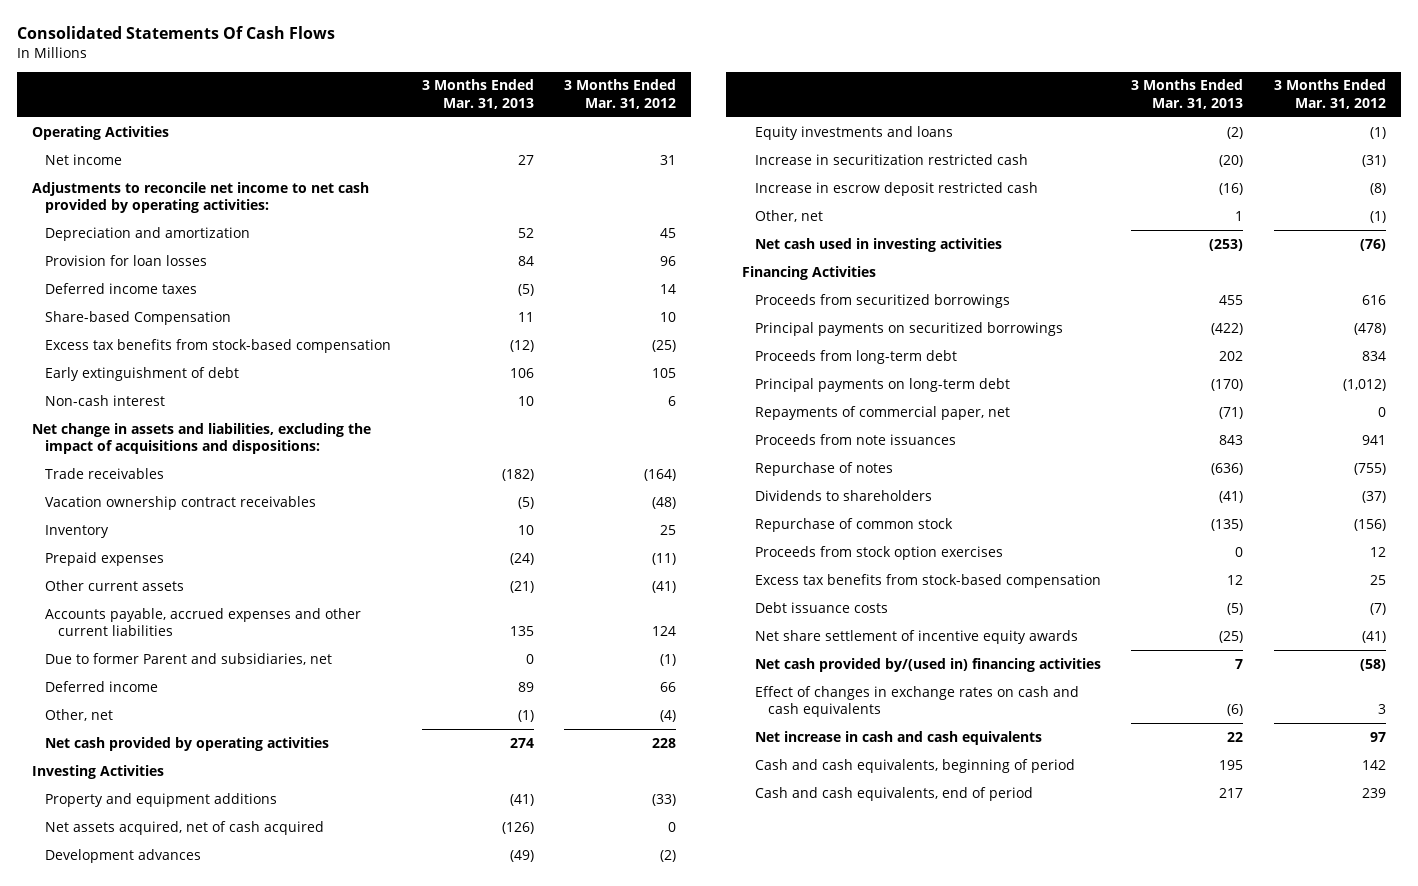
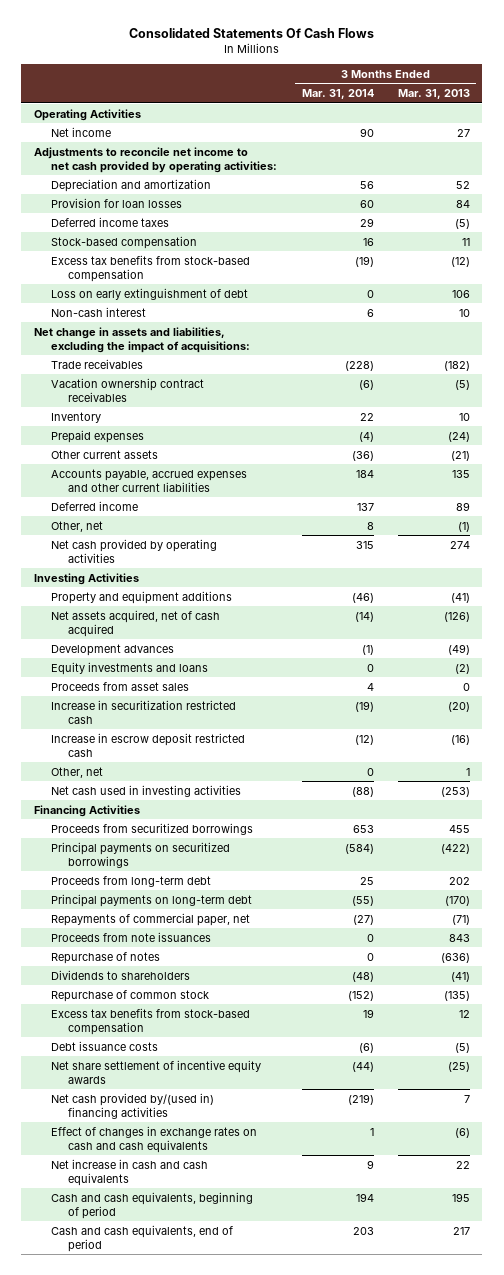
[564,79,677,109] 3 Months Ended Mar. 31, 2012 -> none
none -> [301,89,374,100] Mar. 31, 2014
[45,310,232,325] Share-based Compensation -> [50,235,197,249] Stock-based compensation
[45,366,240,381] Early extinguishment of debt -> [50,287,248,300] Loss on early extinguishment of debt
[32,422,372,455] Net change in assets and liabilities, excluding the impact of acquisitions and dispositions: -> [33,326,250,353] Net change in assets and liabilities, excluding the impact of acquisitions:
[45,652,333,665] Due to former Parent and subsidiaries, net -> none
none -> [50,681,189,691] Proceeds from asset sales
[754,545,1003,560] Proceeds from stock option exercises -> none

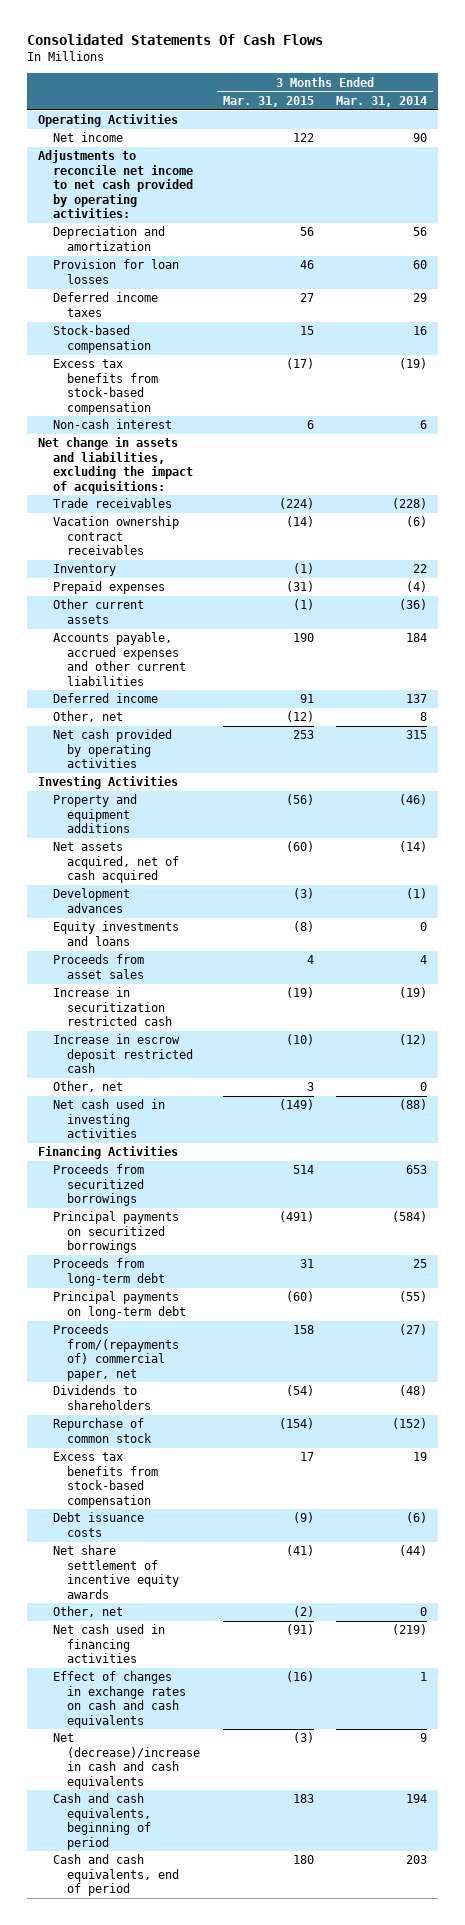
[398,89,471,100] Mar. 31, 2013 -> none
none -> [222,96,314,108] Mar. 31, 2015
[50,287,248,300] Loss on early extinguishment of debt -> none
[50,931,211,942] Proceeds from note issuances -> none
[50,951,160,964] Repurchase of notes -> none
[50,912,250,926] Repayments of commercial paper, net -> [52,1324,180,1381] Proceeds from/(repayments of) commercial paper, net
none -> [52,1606,123,1618] Other, net
[50,1092,214,1119] Net cash provided by/(used in) financing activities -> [52,1624,165,1664] Net cash used in financing activities
[50,1158,208,1186] Net increase in cash and cash equivalents -> [52,1733,201,1789] Net (decrease)/increase in cash and cash equivalents

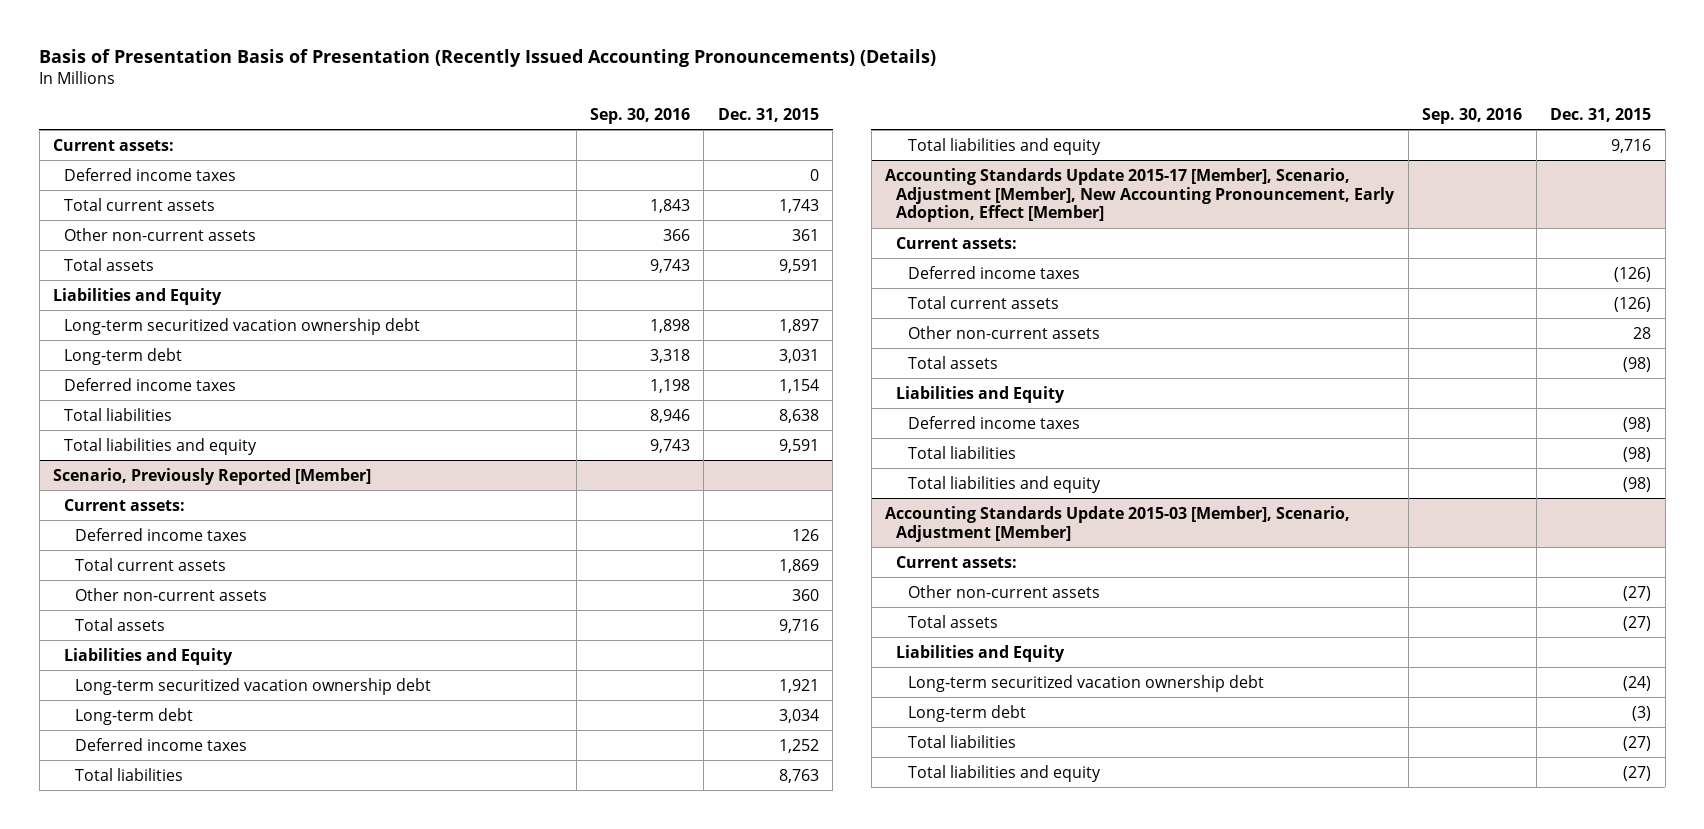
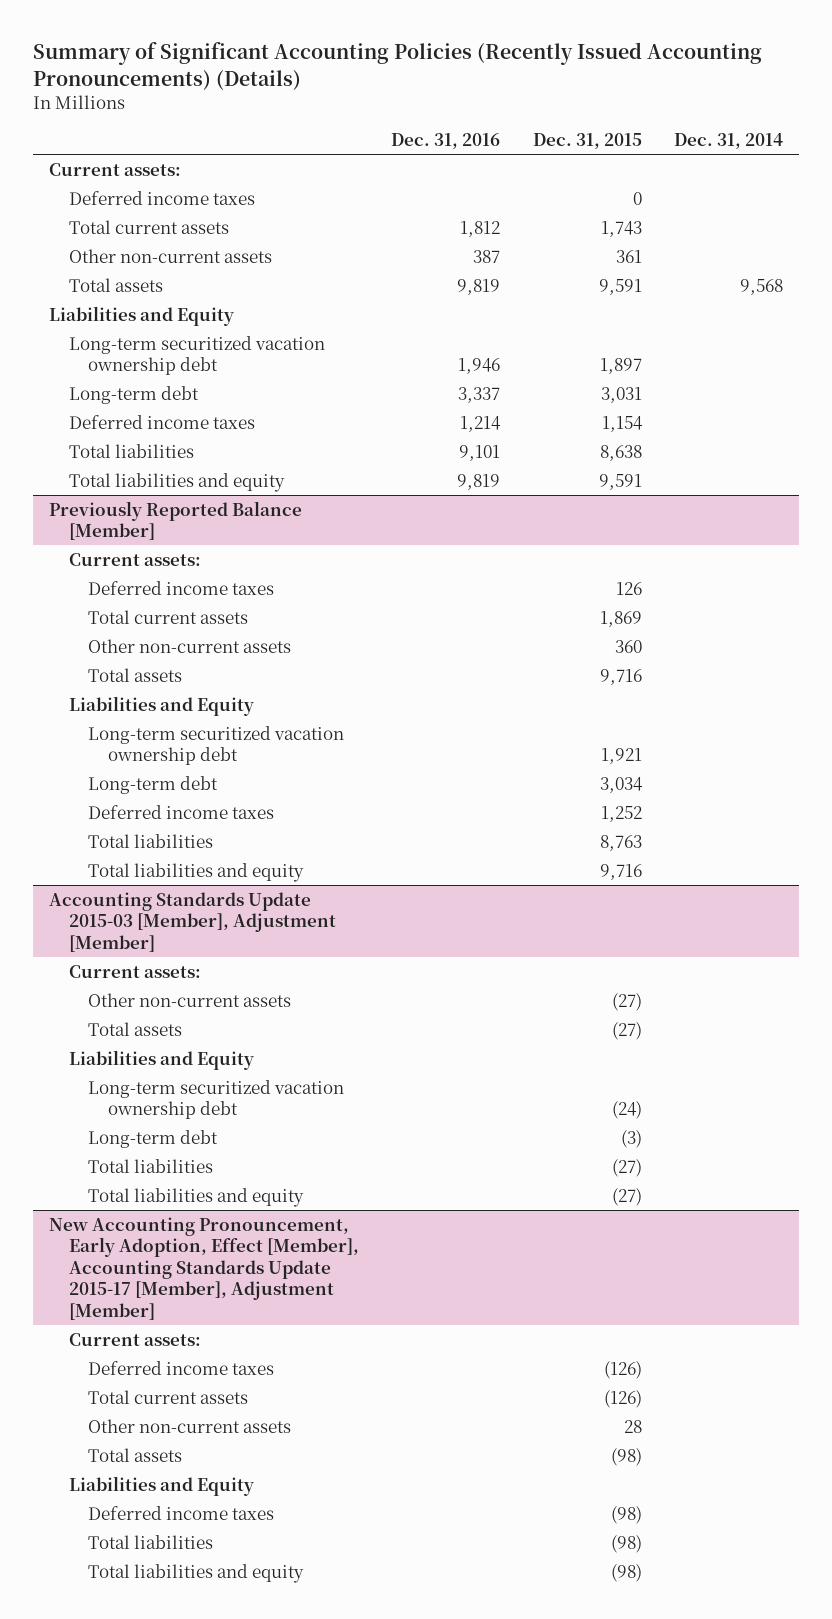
[39,49,937,68] Basis of Presentation Basis of Presentation (Recently Issued Accounting Pronouncements) (Details) -> [32,42,762,90] Summary of Significant Accounting Policies (Recently Issued Accounting Pronouncements) (Details)
[590,107,691,124] Sep. 30, 2016 -> none
none -> [391,133,501,150] Dec. 31, 2016
none -> [674,133,784,150] Dec. 31, 2014
[53,467,372,485] Scenario, Previously Reported [Member] -> [49,500,303,541] Previously Reported Balance [Member]
[885,167,1396,223] Accounting Standards Update 2015-17 [Member], Scenario, Adjustment [Member], New Accounting Pronouncement, Early Adoption, Effect [Member] -> none
none -> [49,891,336,952] Accounting Standards Update 2015-03 [Member], Adjustment [Member]
none -> [88,992,292,1007] Other non-current assets
none -> [88,1021,183,1036] Total assets
none -> [68,1049,254,1070] Liabilities and Equity
none -> [88,1079,345,1120] Long-term securitized vacation ownership debt
none -> [88,1129,219,1148] Long-term debt
none -> [88,1158,214,1173] Total liabilities
none -> [88,1187,305,1207] Total liabilities and equity
none -> [49,1216,359,1320] New Accounting Pronouncement, Early Adoption, Effect [Member], Accounting Standards Update 2015-17 [Member], Adjustment [Member]
none -> [68,1332,201,1346] Current assets:
[885,505,1351,542] Accounting Standards Update 2015-03 [Member], Scenario, Adjustment [Member] -> none
[896,555,1018,568] Current assets: -> none
[907,584,1100,598] Other non-current assets -> none
[907,614,998,628] Total assets -> none
[896,644,1066,662] Liabilities and Equity -> none
[907,674,1264,692] Long-term securitized vacation ownership debt -> none
[907,704,1026,722] Long-term debt -> none
[907,734,1016,748] Total liabilities -> none
[907,764,1101,782] Total liabilities and equity -> none

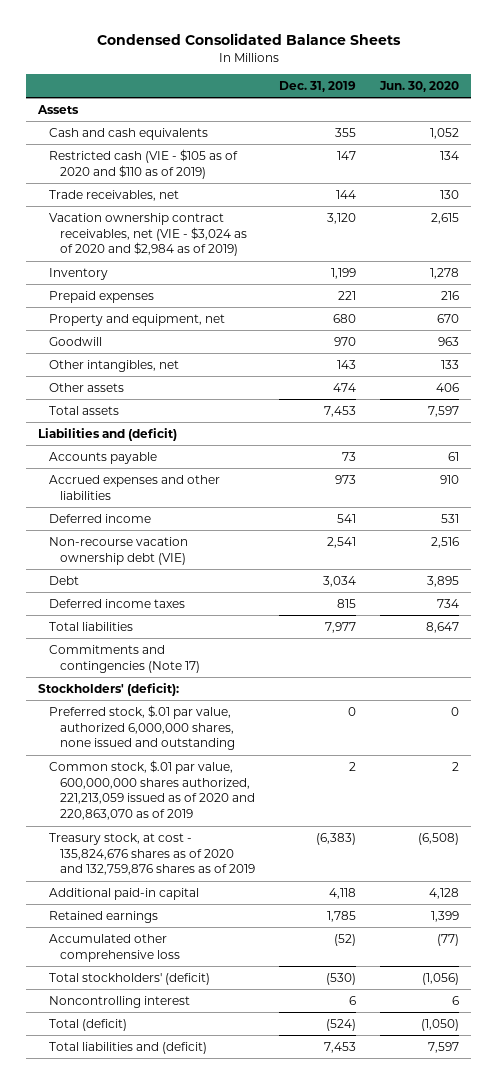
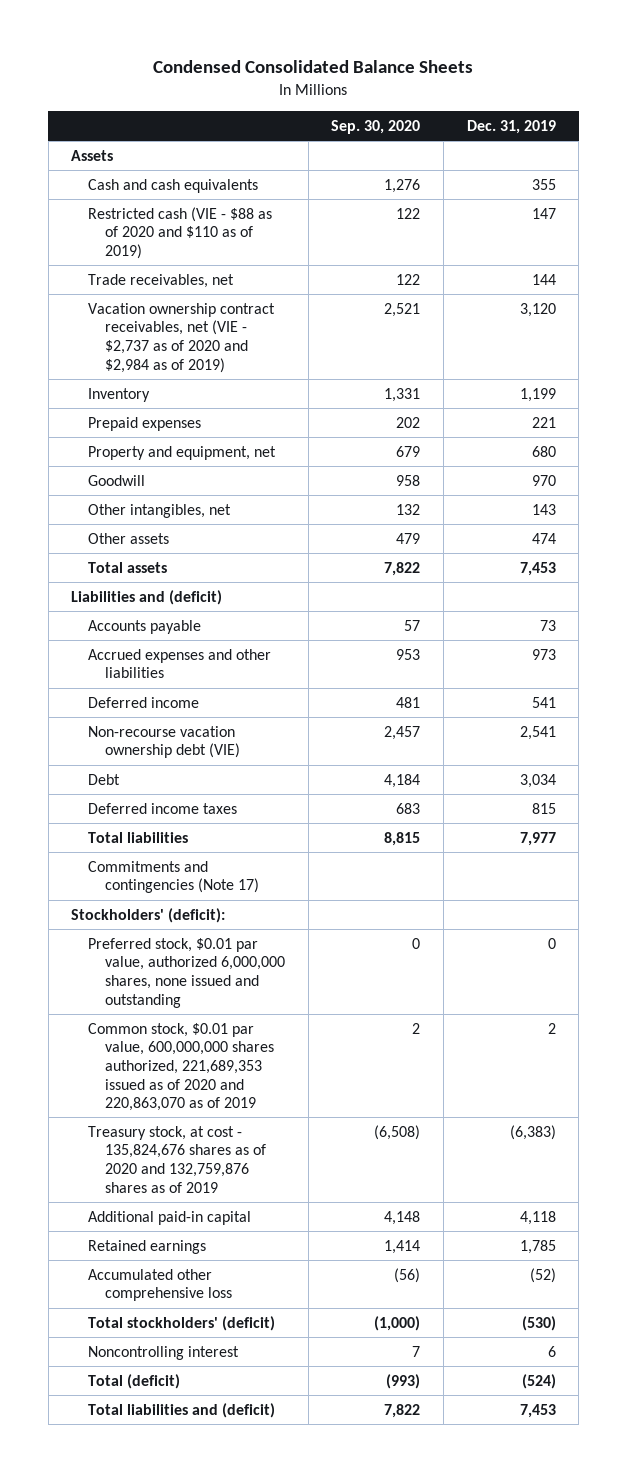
[379,80,460,92] Jun. 30, 2020 -> none
none -> [331,119,421,134] Sep. 30, 2020
[49,148,239,179] Restricted cash (VIE - $105 as of 2020 and $110 as of 2019) -> [88,206,273,259] Restricted cash (VIE - $88 as of 2020 and $110 as of 2019)
[49,212,248,257] Vacation ownership contract receivables, net (VIE - $3,024 as of 2020 and $2,984 as of 2019) -> [88,302,276,373] Vacation ownership contract receivables, net (VIE - $2,737 as of 2020 and $2,984 as of 2019)
[49,704,236,751] Preferred stock, $.01 par value, authorized 6,000,000 shares, none issued and outstanding -> [88,937,286,1008] Preferred stock, $0.01 par value, authorized 6,000,000 shares, none issued and outstanding
[49,759,256,821] Common stock, $.01 par value, 600,000,000 shares authorized, 221,213,059 issued as of 2020 and 220,863,070 as of 2019 -> [88,1022,275,1112] Common stock, $0.01 par value, 600,000,000 shares authorized, 221,689,353 issued as of 2020 and 220,863,070 as of 2019

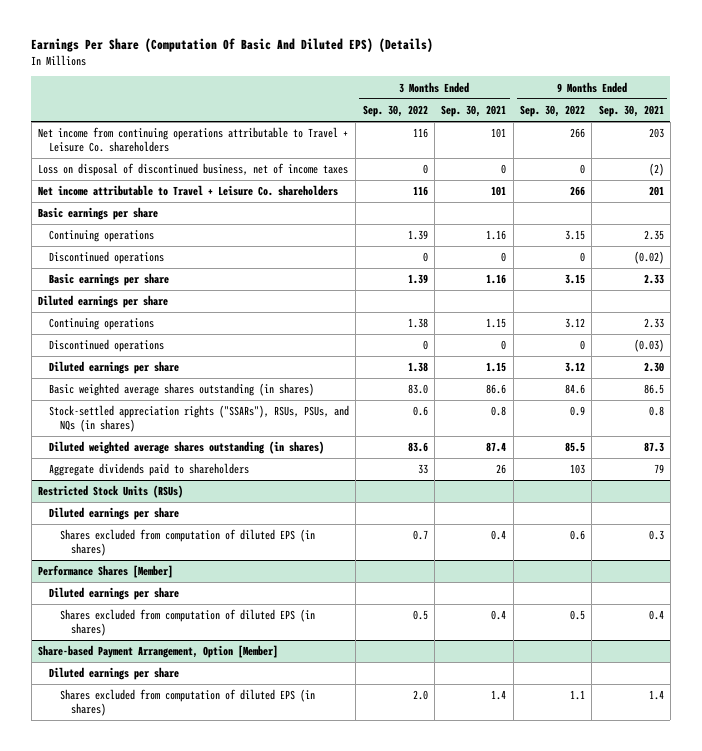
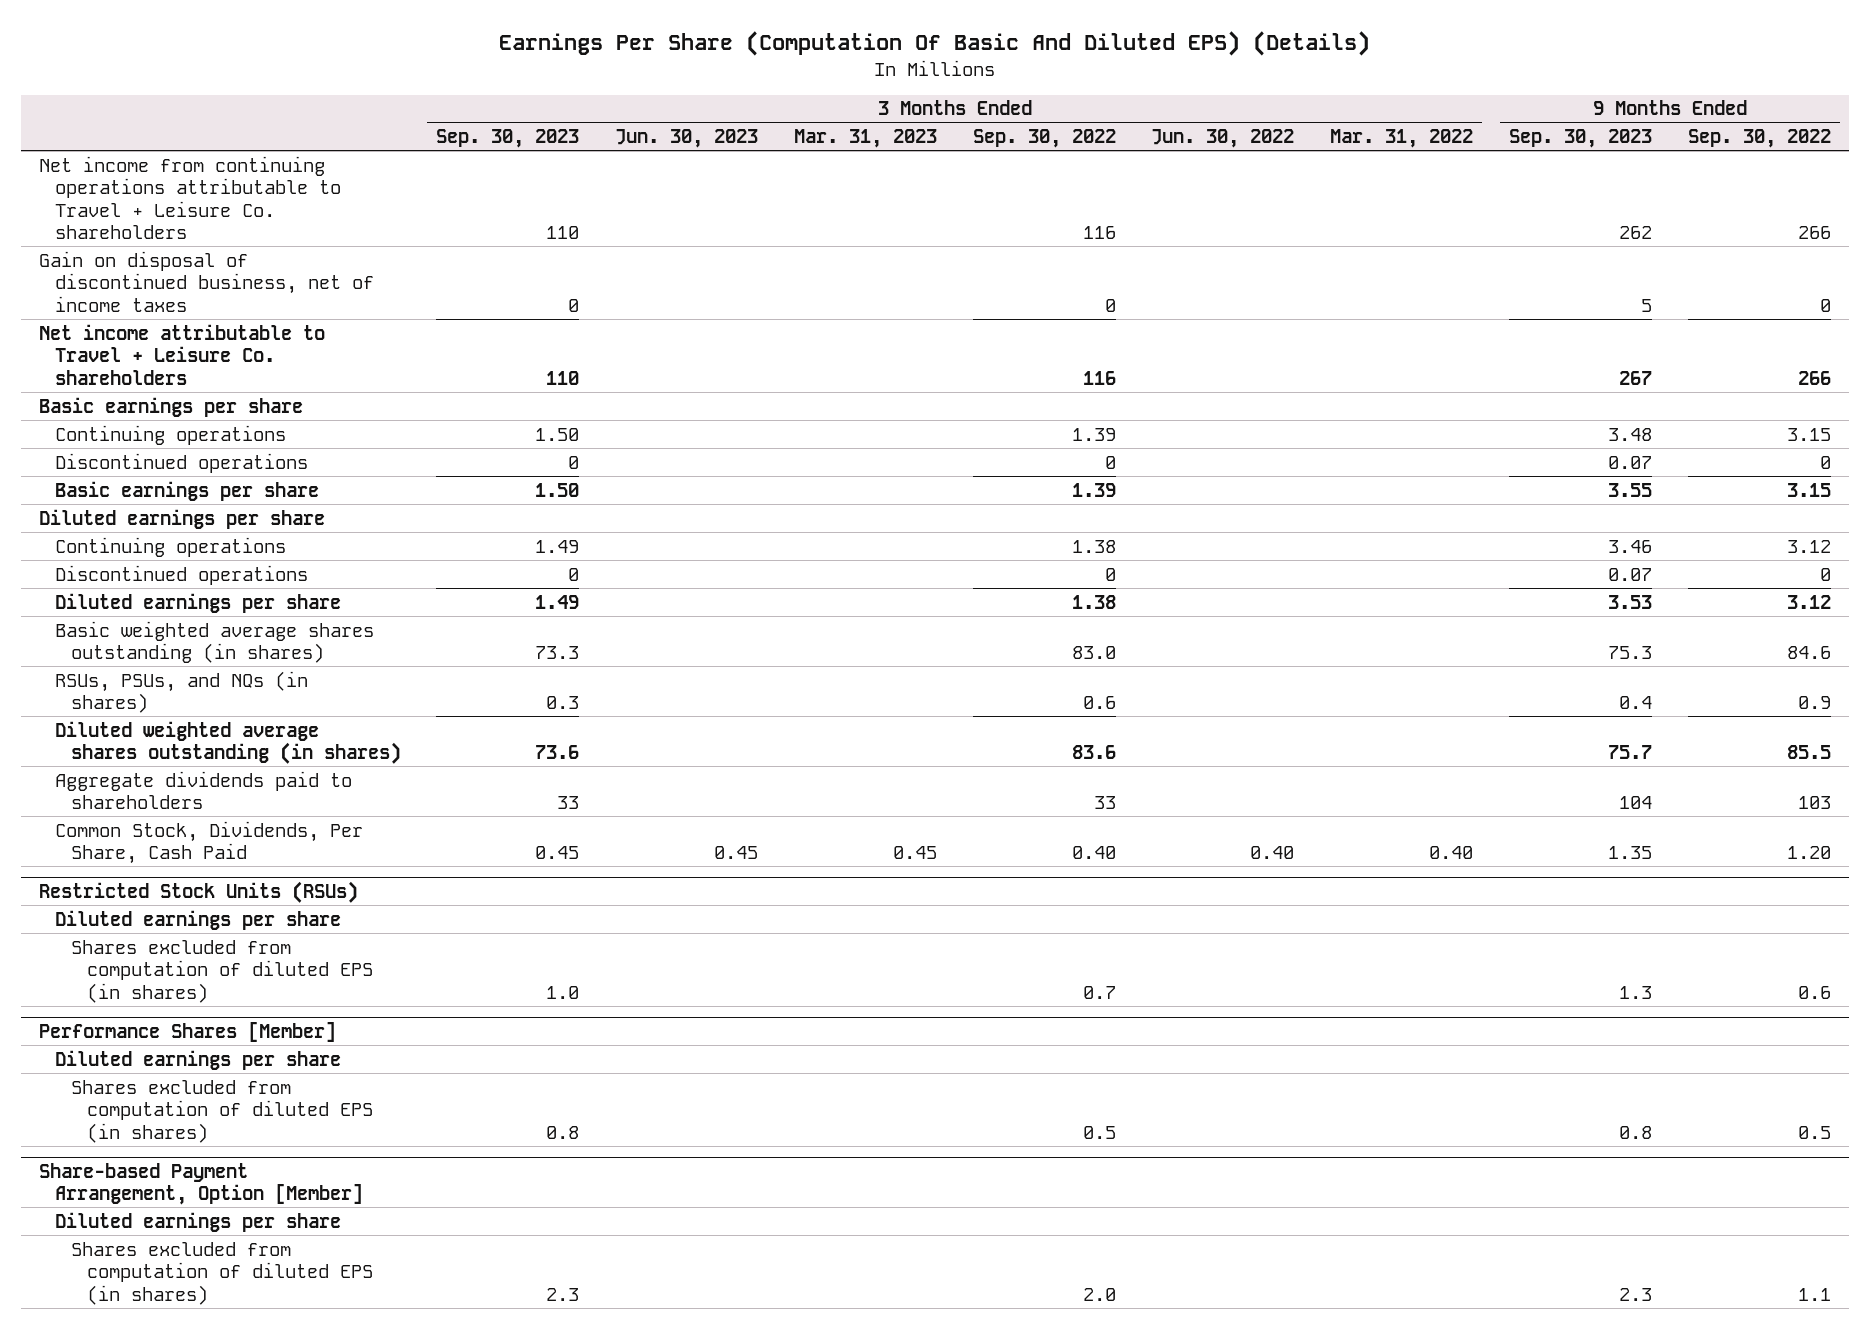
[441,105,507,118] Sep. 30, 2021 -> none
[598,105,664,118] Sep. 30, 2021 -> none
none -> [436,129,580,149] Sep. 30, 2023
none -> [615,129,759,149] Jun. 30, 2023
none -> [793,129,937,149] Mar. 31, 2023
none -> [1151,129,1295,149] Jun. 30, 2022
none -> [1330,129,1474,149] Mar. 31, 2022
none -> [1508,129,1652,149] Sep. 30, 2023
[38,163,349,177] Loss on disposal of discontinued business, net of income taxes -> [38,250,374,312] Gain on disposal of discontinued business, net of income taxes
[49,405,350,432] Stock-settled appreciation rights ("SSARs"), RSUs, PSUs, and NQs (in shares) -> [54,670,308,714] RSUs, PSUs, and NQs (in shares)
none -> [54,820,363,865] Common Stock, Dividends, Per Share, Cash Paid

